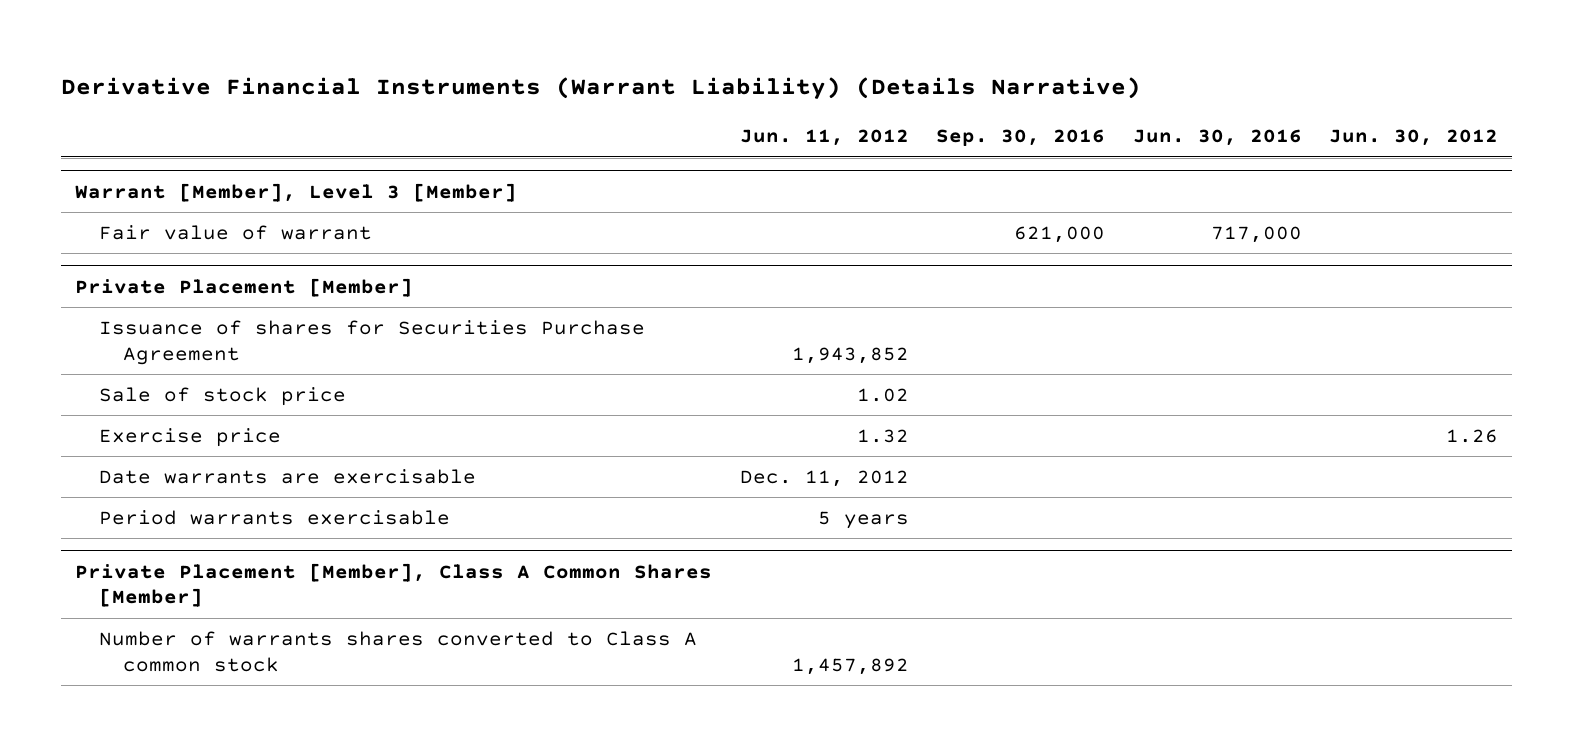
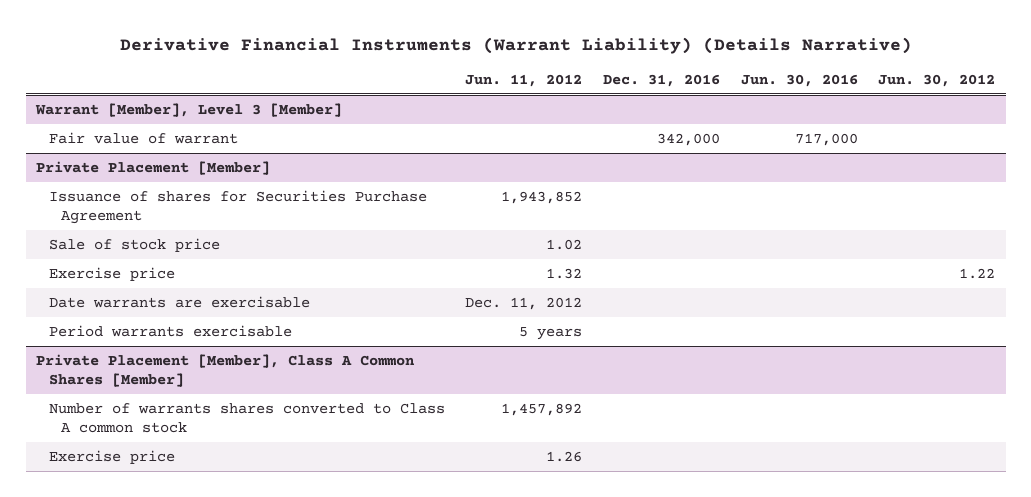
[936,129,1106,147] Sep. 30, 2016 -> none
none -> [603,74,721,88] Dec. 31, 2016
[1445,428,1498,443] 1.26 -> [959,267,996,279] 1.22
none -> [48,449,175,464] Exercise price

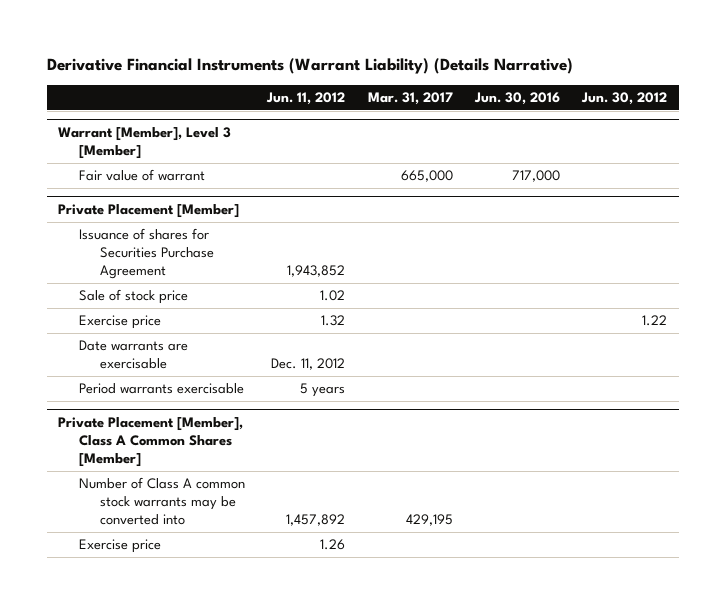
[603,74,721,88] Dec. 31, 2016 -> none
none -> [367,91,453,105] Mar. 31, 2017
[48,402,445,434] Number of warrants shares converted to Class A common stock -> [79,477,246,525] Number of Class A common stock warrants may be converted into

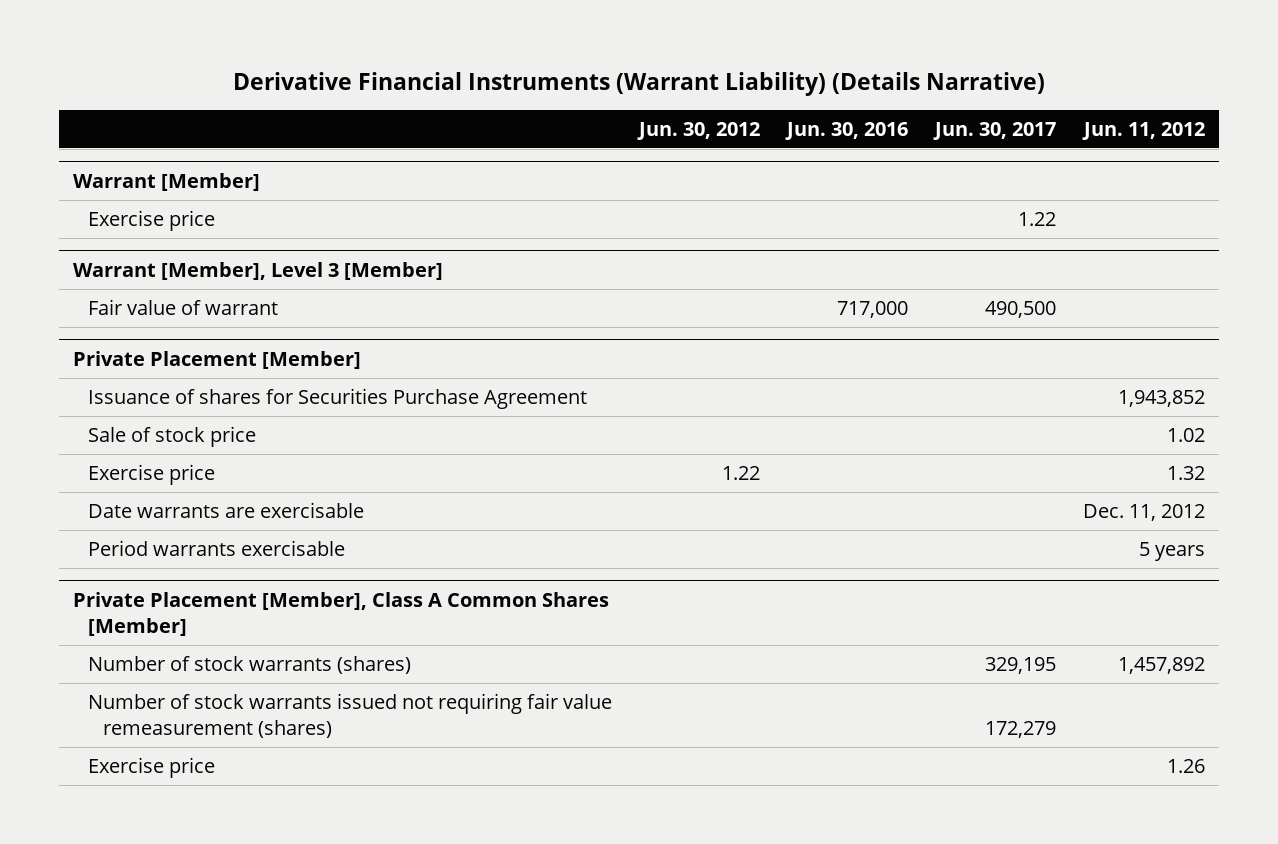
[367,91,453,105] Mar. 31, 2017 -> none
none -> [933,122,1057,141] Jun. 30, 2017
none -> [72,172,260,191] Warrant [Member]
none -> [87,210,215,232] Exercise price
[79,477,246,525] Number of Class A common stock warrants may be converted into -> [87,656,411,675] Number of stock warrants (shares)
none -> [87,693,612,738] Number of stock warrants issued not requiring fair value remeasurement (shares)

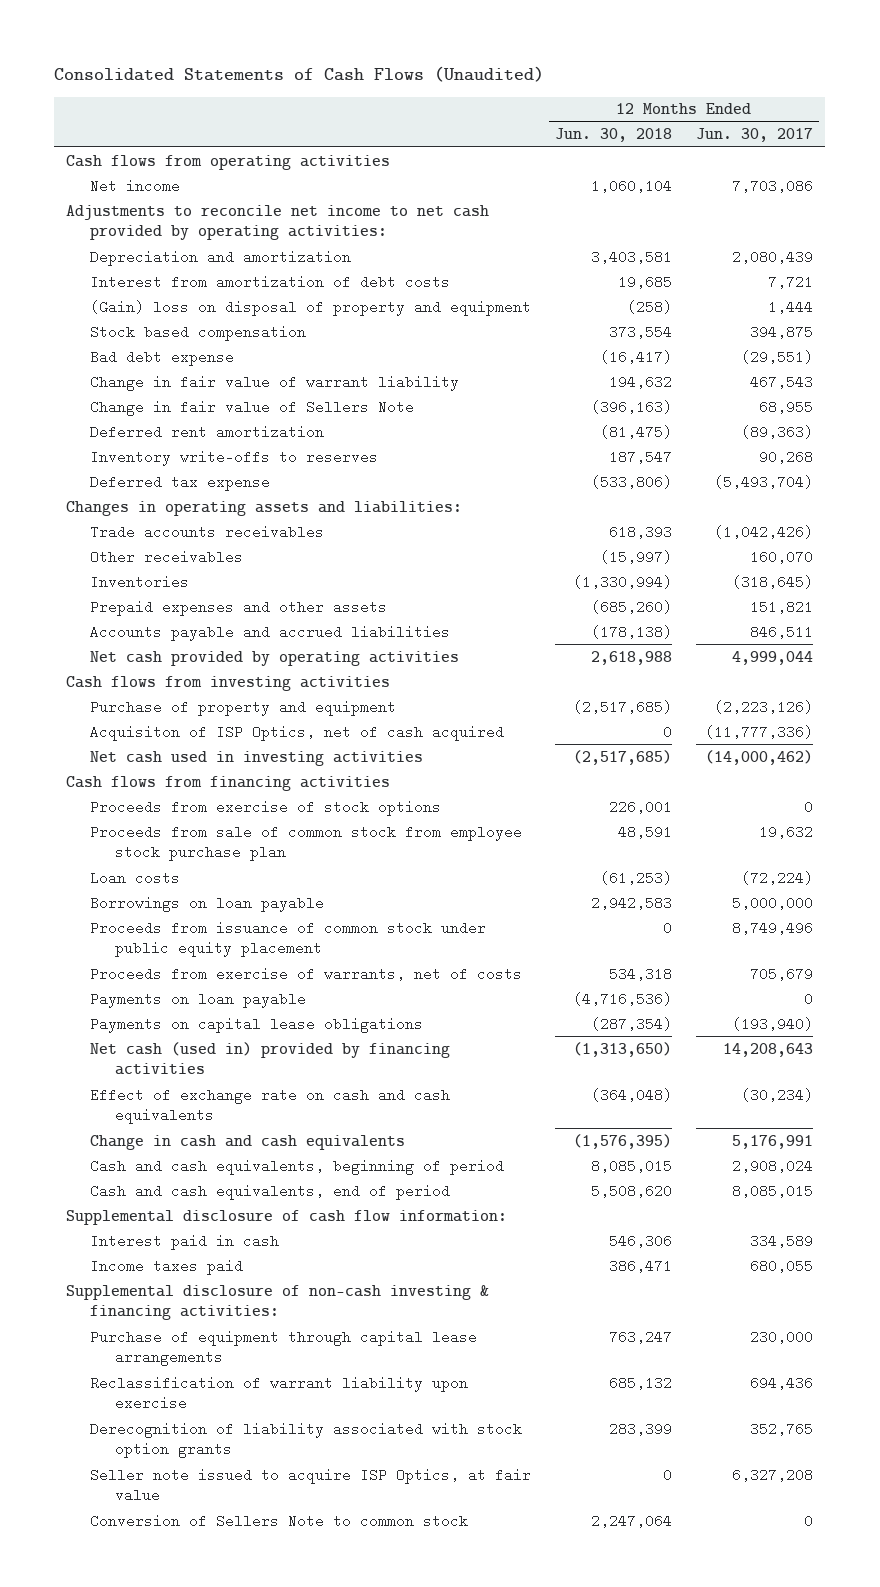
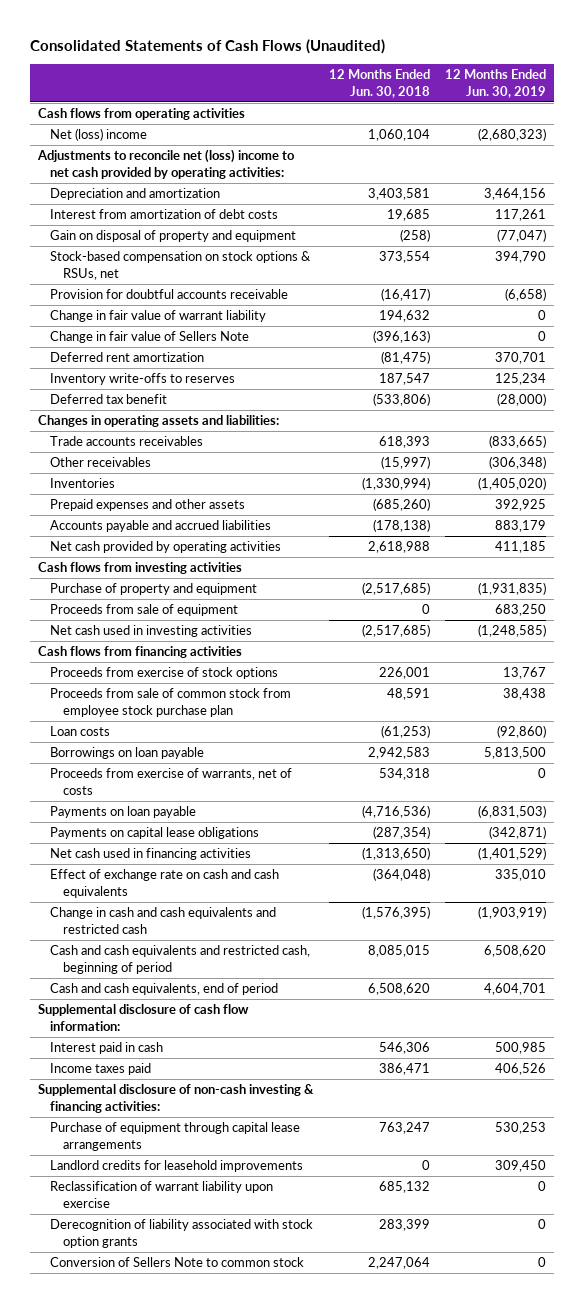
[696,128,814,143] Jun. 30, 2017 -> none
none -> [445,69,547,99] 12 Months Ended Jun. 30, 2019
[90,178,181,193] Net income -> [50,128,148,142] Net (loss) income
[66,204,490,241] Adjustments to reconcile net income to net cash provided by operating activities: -> [37,149,296,180] Adjustments to reconcile net (loss) income to net cash provided by operating activities:
[90,299,532,316] (Gain) loss on disposal of property and equipment -> [50,230,297,243] Gain on disposal of property and equipment
[90,324,307,341] Stock based compensation -> [50,251,312,281] Stock-based compensation on stock options & RSUs, net
[90,349,235,366] Bad debt expense -> [50,289,289,300] Provision for doubtful accounts receivable
[90,474,271,491] Deferred tax expense -> [50,394,168,405] Deferred tax benefit
[90,724,505,741] Acquisiton of ISP Optics, net of cash acquired -> none
none -> [50,604,239,617] Proceeds from sale of equipment
[90,920,487,958] Proceeds from issuance of common stock under public equity placement -> none
[90,1041,451,1076] Net cash (used in) provided by financing activities -> [50,848,252,861] Net cash used in financing activities
[90,1134,406,1150] Change in cash and cash equivalents -> [50,907,277,935] Change in cash and cash equivalents and restricted cash
[90,1158,505,1175] Cash and cash equivalents, beginning of period -> [50,945,311,975] Cash and cash equivalents and restricted cash, beginning of period
[591,1183,673,1198] 5,508,620 -> [367,983,430,996] 6,508,620
none -> [50,1160,304,1173] Landlord credits for leasehold improvements
[90,1467,532,1503] Seller note issued to acquire ISP Optics, at fair value -> none

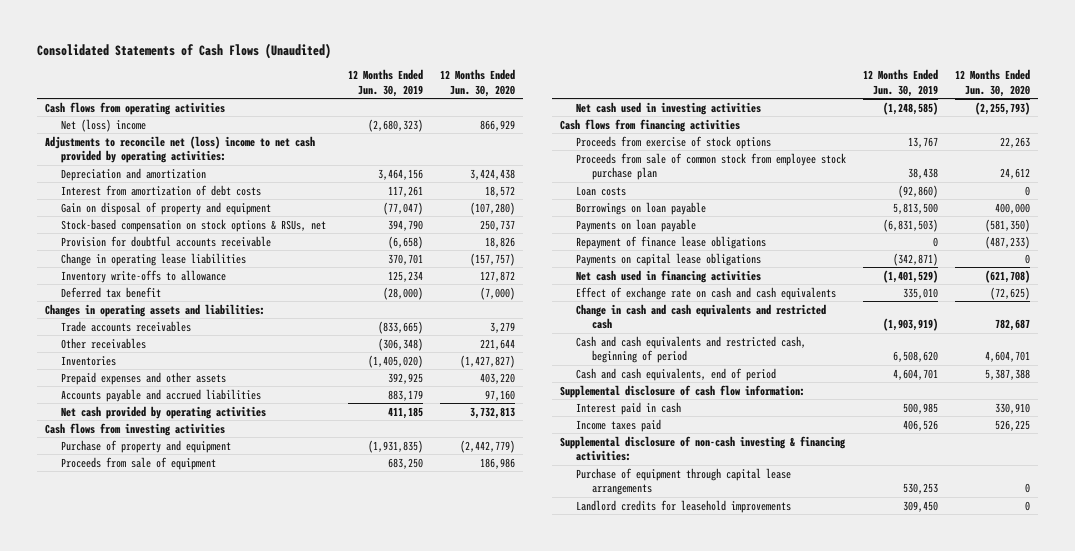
[328,69,430,99] 12 Months Ended Jun. 30, 2018 -> none
none -> [439,69,515,97] 12 Months Ended Jun. 30, 2020
[50,310,267,323] Change in fair value of warrant liability -> none
[50,331,250,344] Change in fair value of Sellers Note -> none
[50,352,205,363] Deferred rent amortization -> [61,252,247,266] Change in operating lease liabilities
[50,373,236,386] Inventory write-offs to reserves -> [61,269,227,283] Inventory write-offs to allowance
[50,768,293,796] Proceeds from exercise of warrants, net of costs -> none
none -> [576,235,767,249] Repayment of finance lease obligations
[50,1181,274,1209] Reclassification of warrant liability upon exercise -> none
[50,1219,314,1249] Derecognition of liability associated with stock option grants -> none
[50,1257,305,1268] Conversion of Sellers Note to common stock -> none

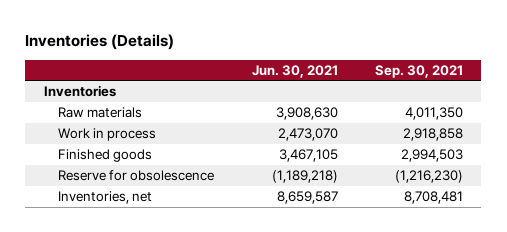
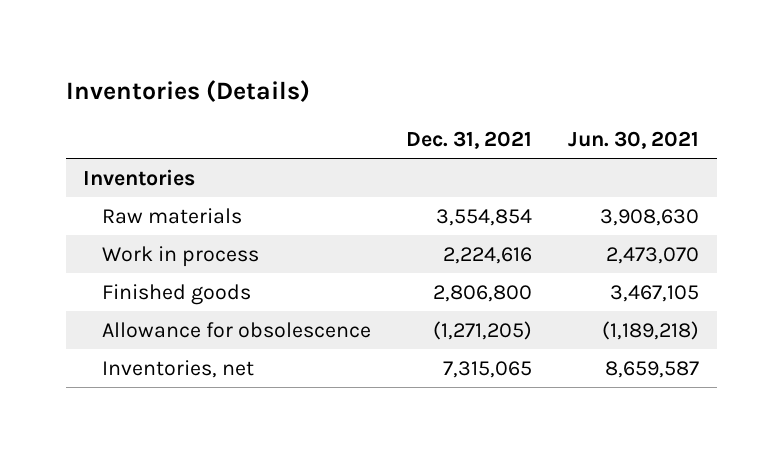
[374,64,463,78] Sep. 30, 2021 -> none
none -> [406,131,533,150] Dec. 31, 2021
[58,170,215,182] Reserve for obsolescence -> [101,321,371,338] Allowance for obsolescence

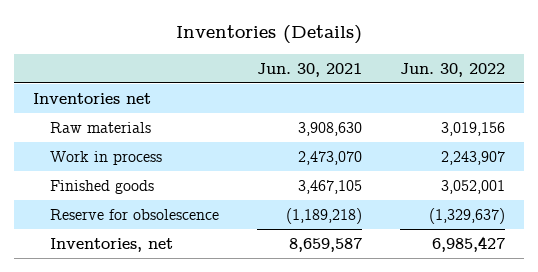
[406,131,533,150] Dec. 31, 2021 -> none
none -> [400,62,506,77] Jun. 30, 2022
[83,168,196,186] Inventories -> [33,92,152,104] Inventories net
[101,321,371,338] Allowance for obsolescence -> [49,208,219,220] Reserve for obsolescence

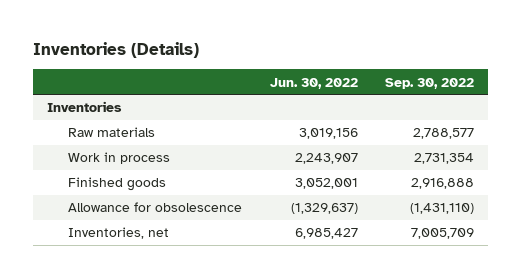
[257,62,363,77] Jun. 30, 2021 -> none
none -> [385,77,475,89] Sep. 30, 2022
[33,92,152,104] Inventories net -> [46,101,122,113] Inventories
[49,208,219,220] Reserve for obsolescence -> [67,202,242,213] Allowance for obsolescence

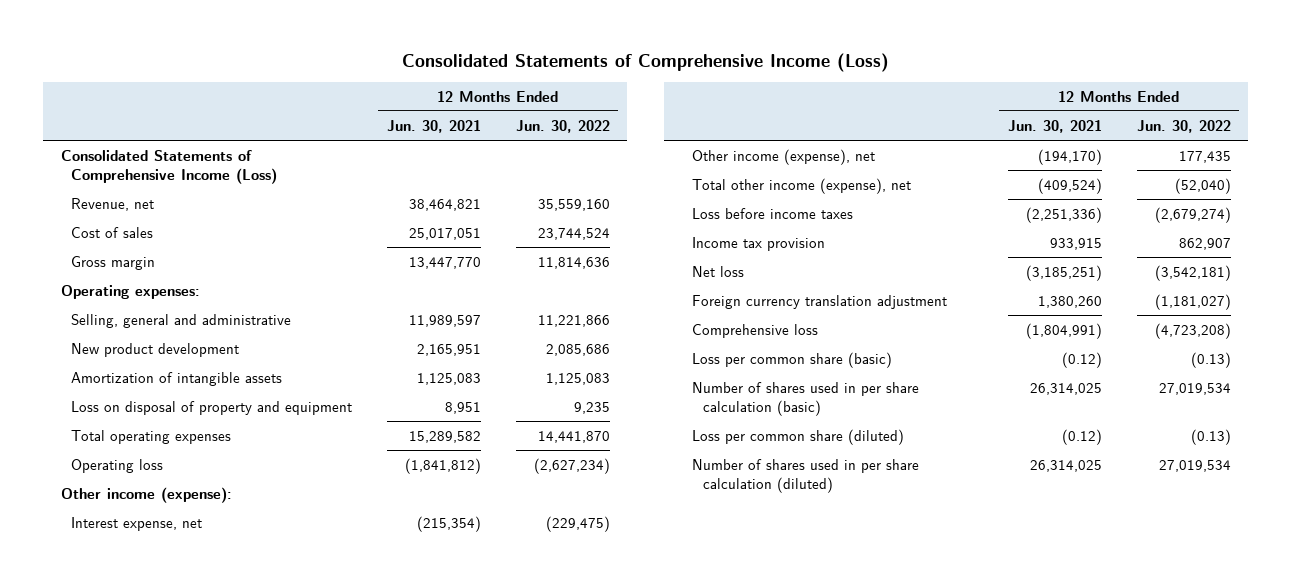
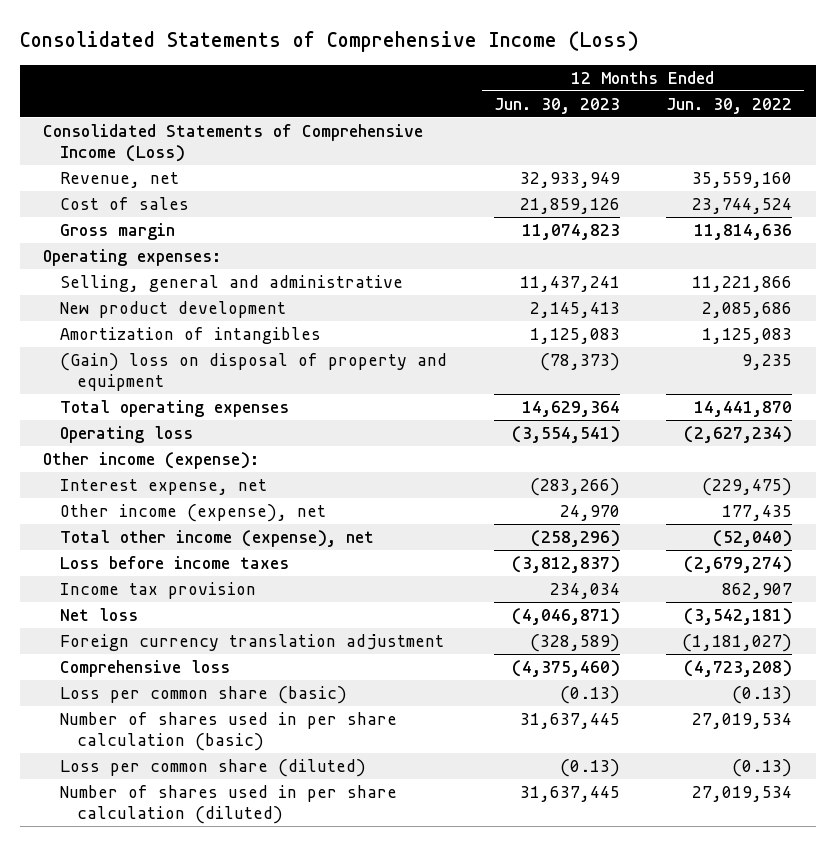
[386,119,481,133] Jun. 30, 2021 -> none
none -> [493,97,620,114] Jun. 30, 2023
[71,371,283,386] Amortization of intangible assets -> [59,327,321,345] Amortization of intangibles
[71,400,353,415] Loss on disposal of property and equipment -> [59,353,447,392] (Gain) loss on disposal of property and equipment

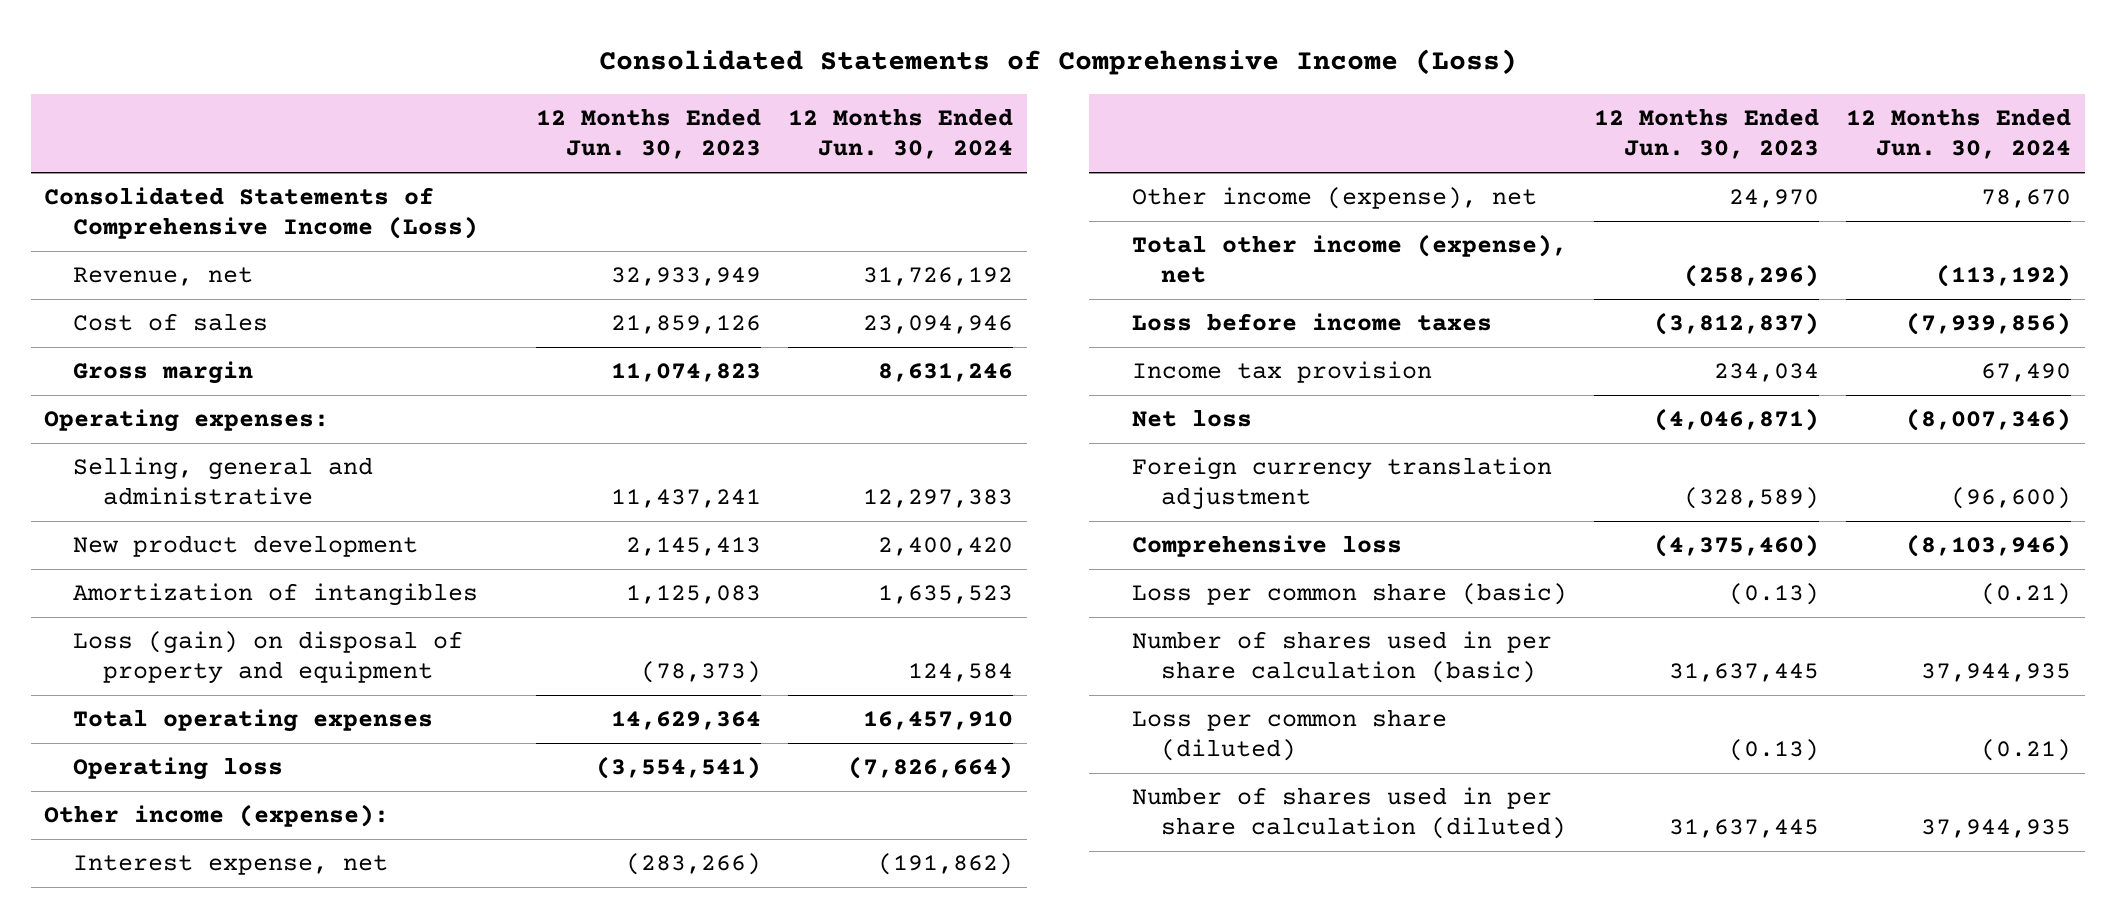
[666,97,793,114] Jun. 30, 2022 -> none
none -> [787,108,1013,160] 12 Months Ended Jun. 30, 2024
[59,353,447,392] (Gain) loss on disposal of property and equipment -> [73,631,464,685] Loss (gain) on disposal of property and equipment

